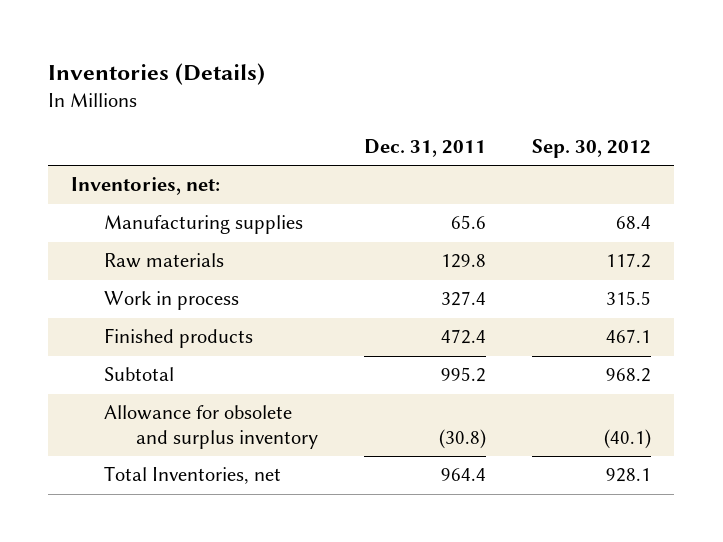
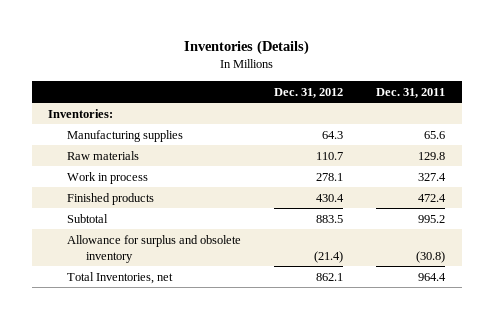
[532,138,652,158] Sep. 30, 2012 -> none
none -> [274,87,344,98] Dec. 31, 2012
[71,177,221,196] Inventories, net: -> [48,108,114,118] Inventories:
[103,405,318,449] Allowance for obsolete and surplus inventory -> [67,234,242,263] Allowance for surplus and obsolete inventory

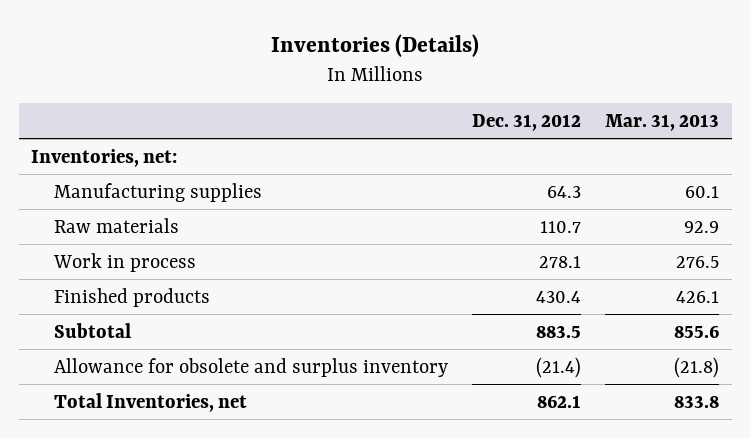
[376,87,446,98] Dec. 31, 2011 -> none
none -> [605,113,720,131] Mar. 31, 2013
[48,108,114,118] Inventories: -> [31,148,178,167] Inventories, net:
[67,234,242,263] Allowance for surplus and obsolete inventory -> [54,357,449,377] Allowance for obsolete and surplus inventory

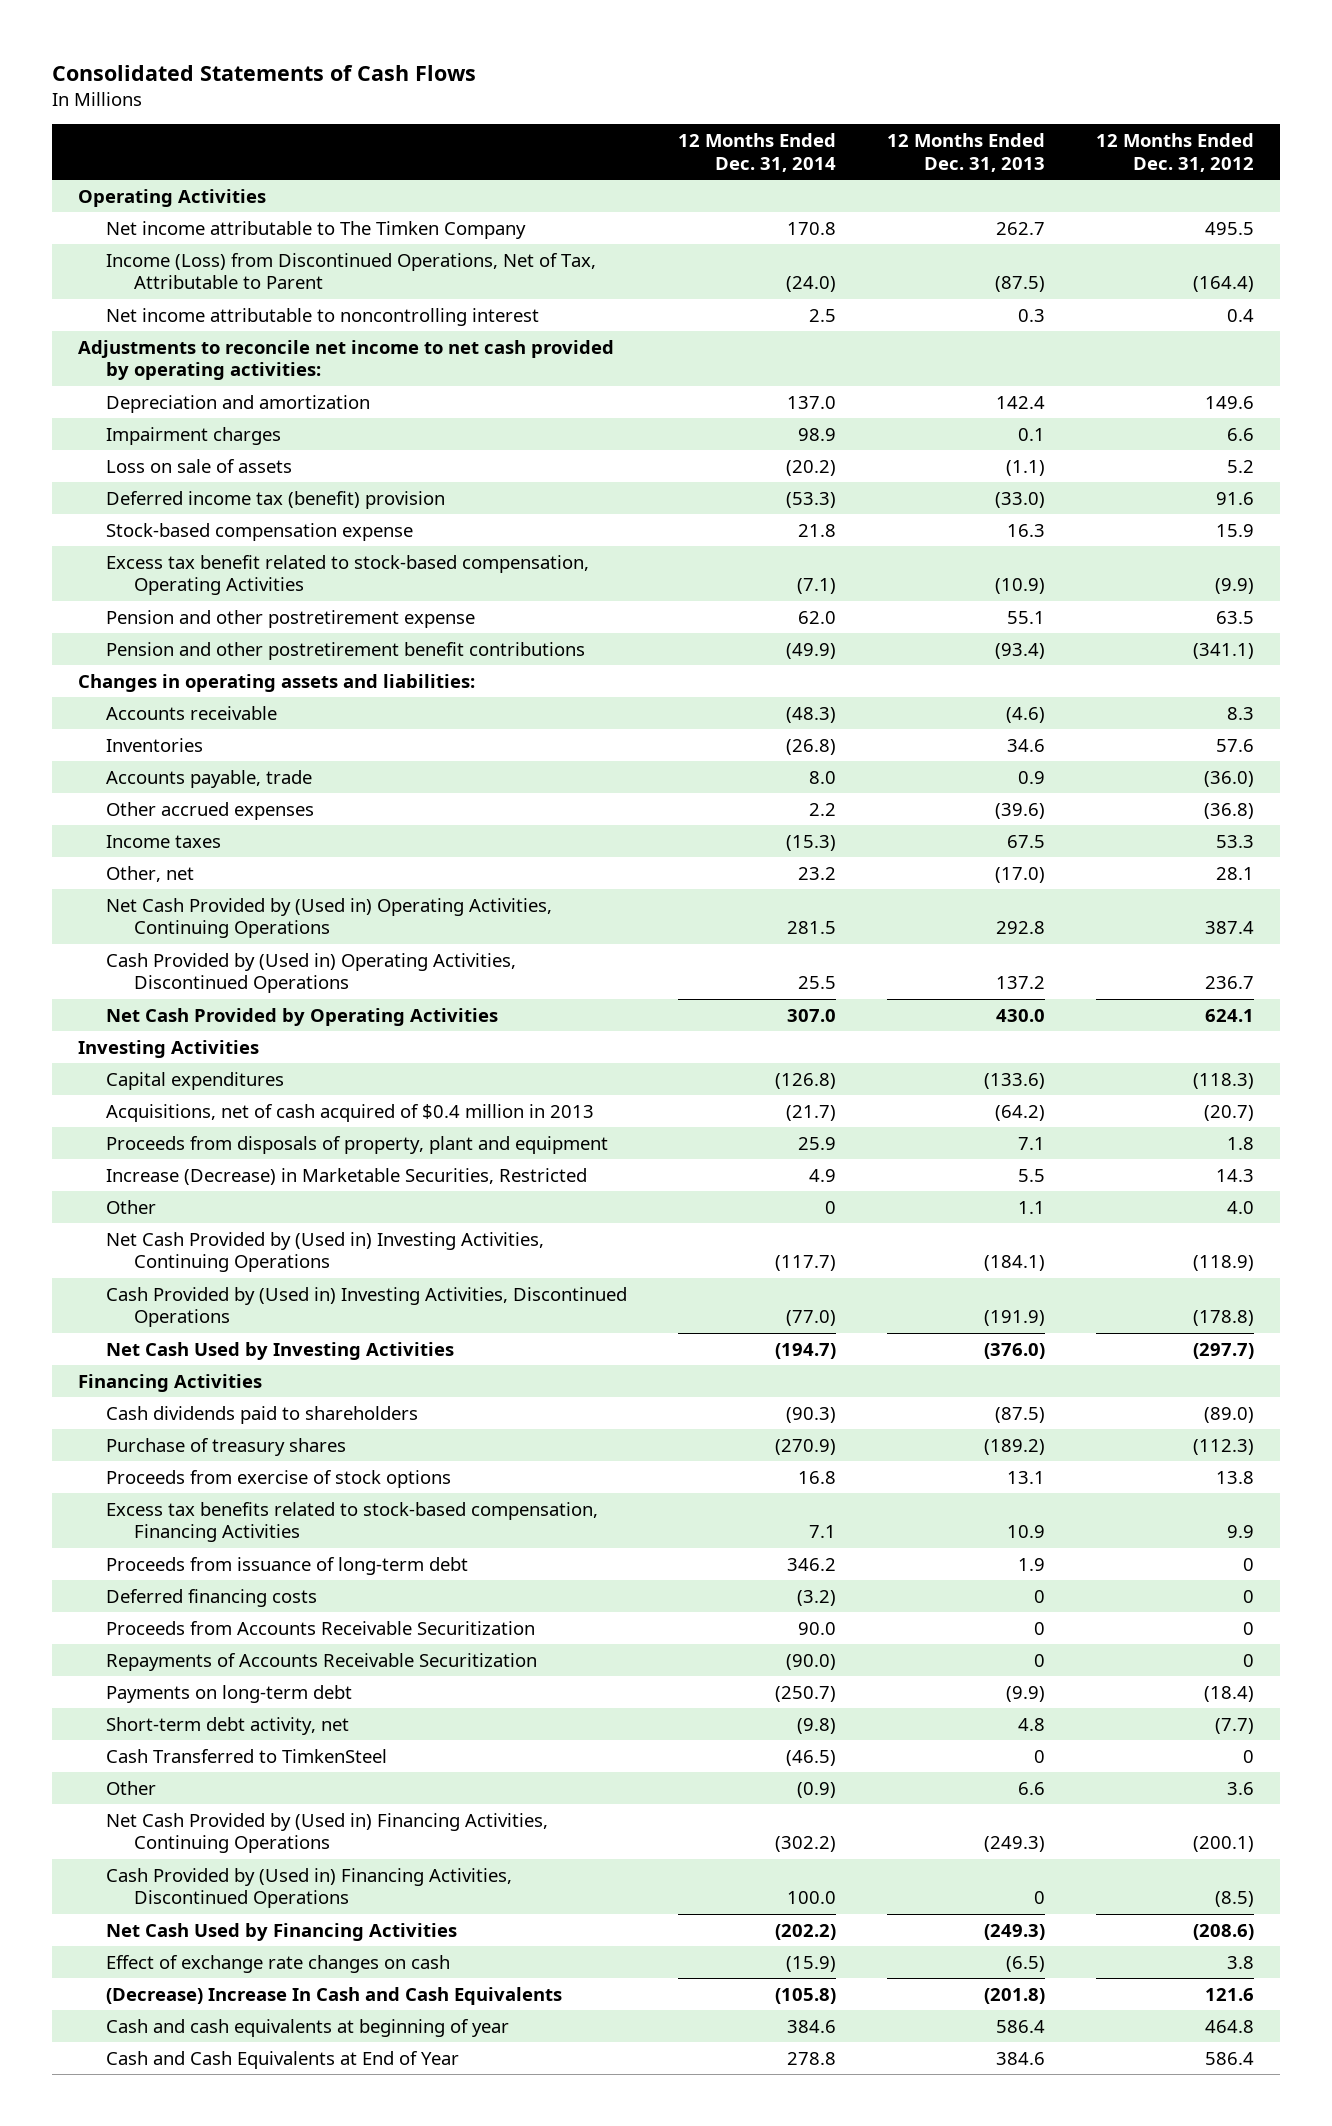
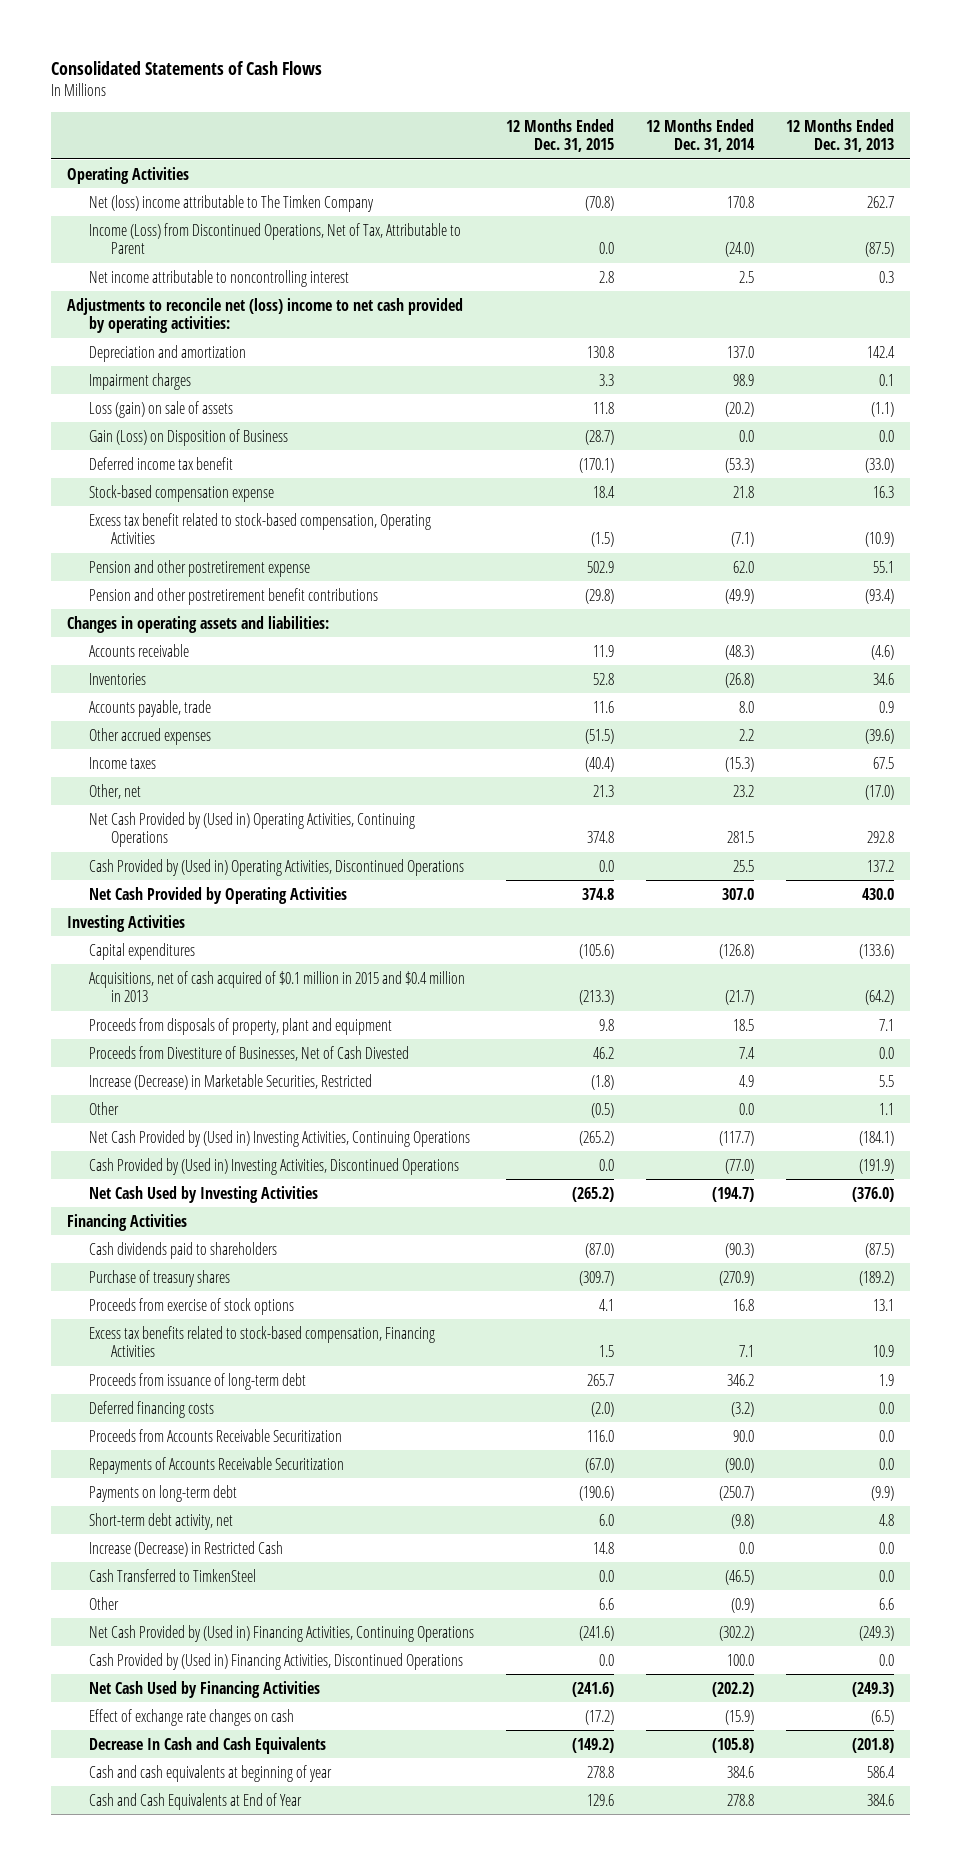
[1096,133,1255,172] 12 Months Ended Dec. 31, 2012 -> none
none -> [506,118,615,153] 12 Months Ended Dec. 31, 2015
[105,220,526,239] Net income attributable to The Timken Company -> [89,194,375,212] Net (loss) income attributable to The Timken Company
[77,339,614,381] Adjustments to reconcile net income to net cash provided by operating activities: -> [67,297,464,334] Adjustments to reconcile net (loss) income to net cash provided by operating activities:
[105,458,292,473] Loss on sale of assets -> [89,400,234,418] Loss (gain) on sale of assets
none -> [89,428,289,446] Gain (Loss) on Disposition of Business
[105,490,445,509] Deferred income tax (benefit) provision -> [89,456,234,470] Deferred income tax benefit
[105,1103,594,1122] Acquisitions, net of cash acquired of $0.4 million in 2013 -> [89,970,466,1003] Acquisitions, net of cash acquired of $0.1 million in 2015 and $0.4 million in 2013
[797,1136,836,1150] 25.9 -> [733,1018,755,1031] 18.5
none -> [89,1045,410,1061] Proceeds from Divestiture of Businesses, Net of Cash Divested
[824,1200,836,1214] 0 -> [739,1102,755,1115] 0.0
[1034,1589,1046,1603] 0 -> [879,1401,895,1414] 0.0
[1034,1621,1046,1635] 0 -> [879,1429,895,1442] 0.0
[1034,1653,1046,1667] 0 -> [879,1457,895,1470] 0.0
none -> [89,1540,284,1557] Increase (Decrease) in Restricted Cash
[1034,1749,1046,1763] 0 -> [879,1569,895,1582] 0.0
[1034,1891,1046,1905] 0 -> [879,1653,895,1666] 0.0
[105,1986,562,2005] (Decrease) Increase In Cash and Cash Equivalents -> [89,1736,327,1754] Decrease In Cash and Cash Equivalents

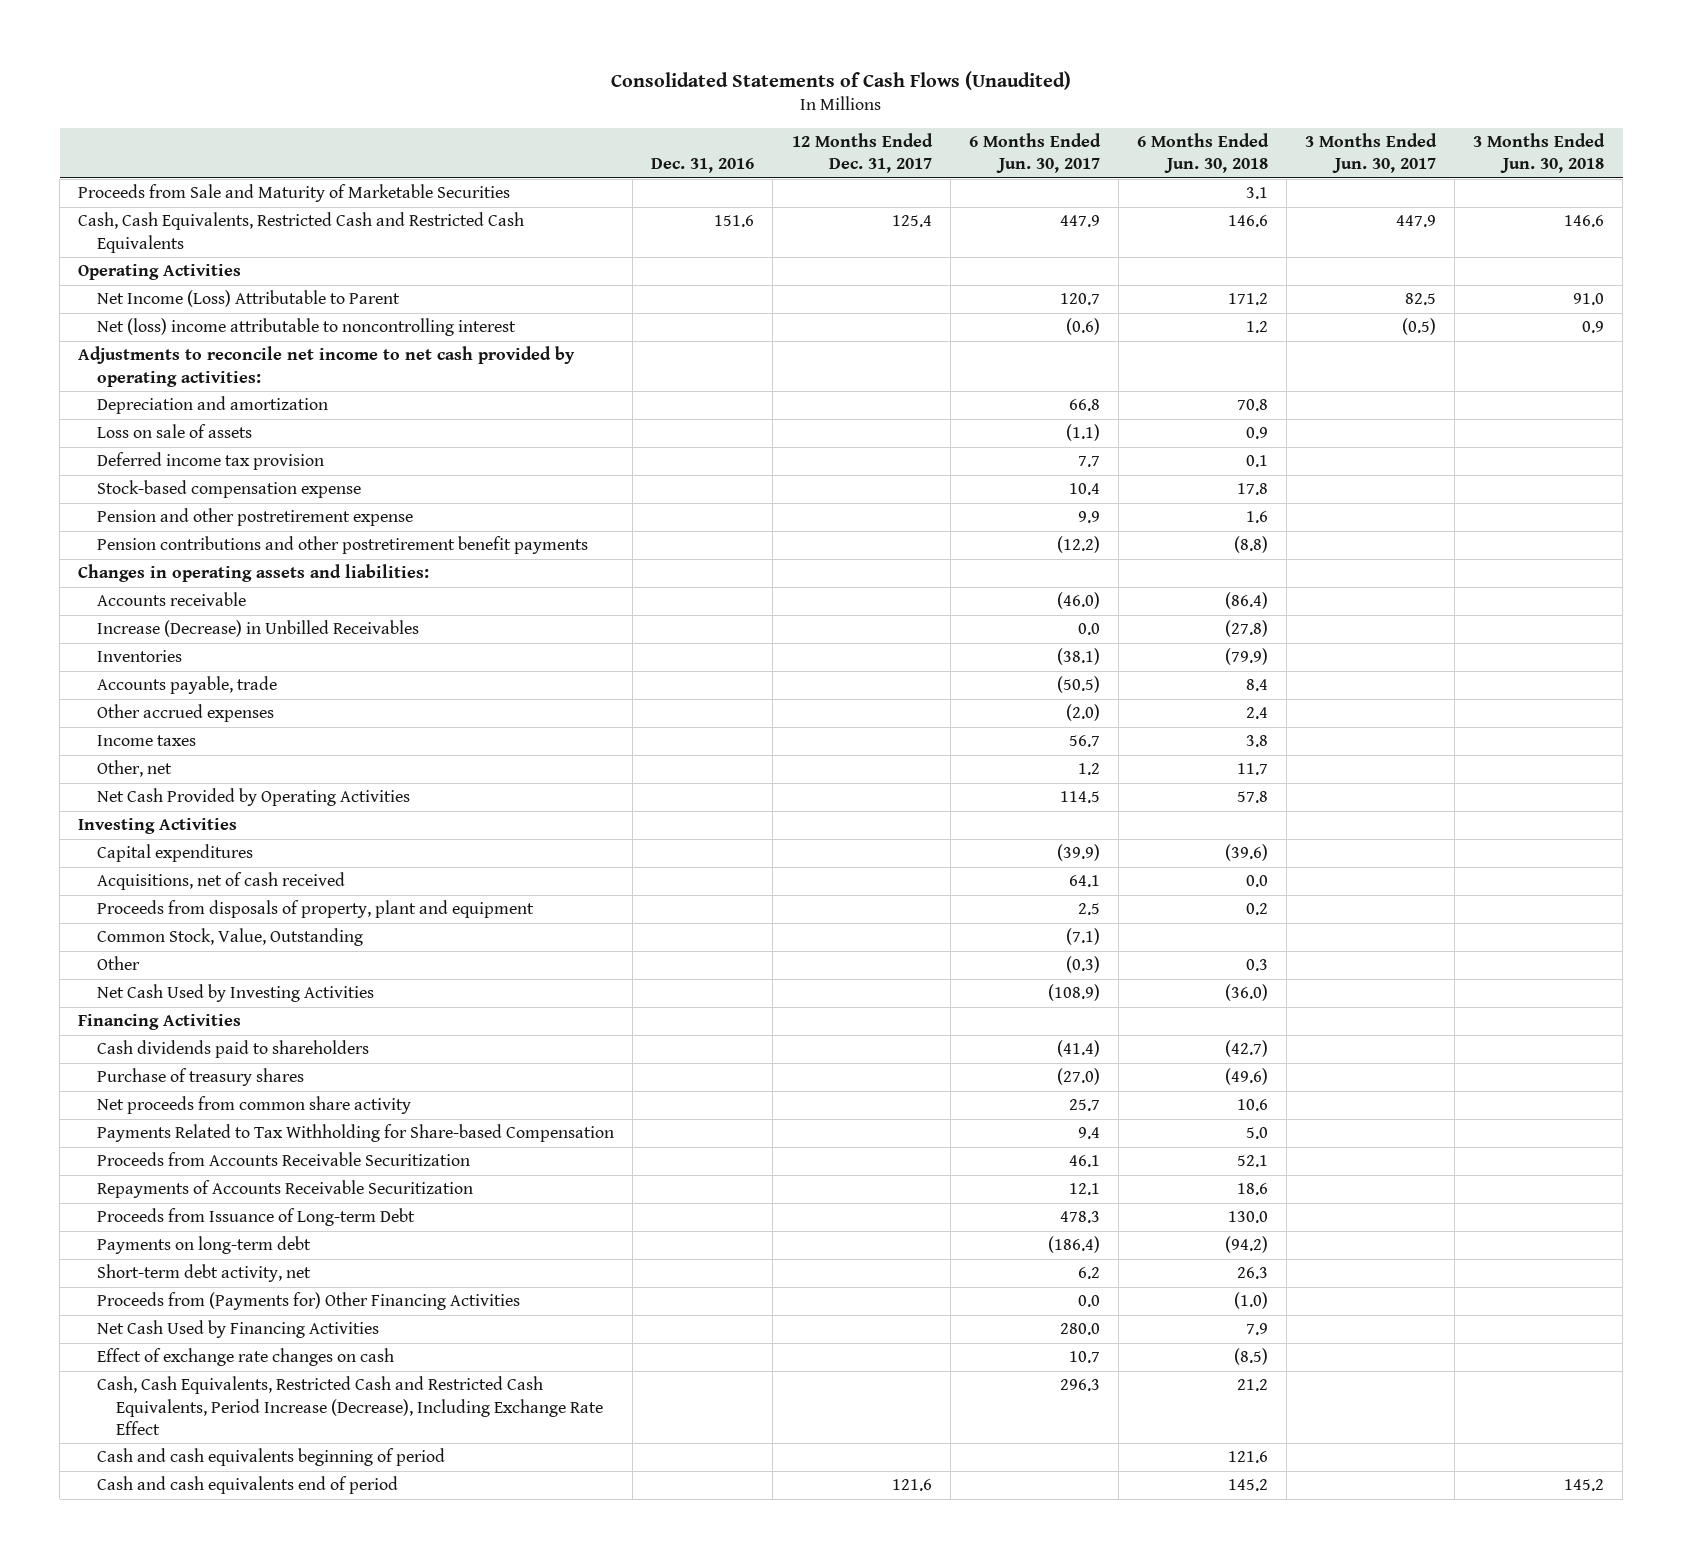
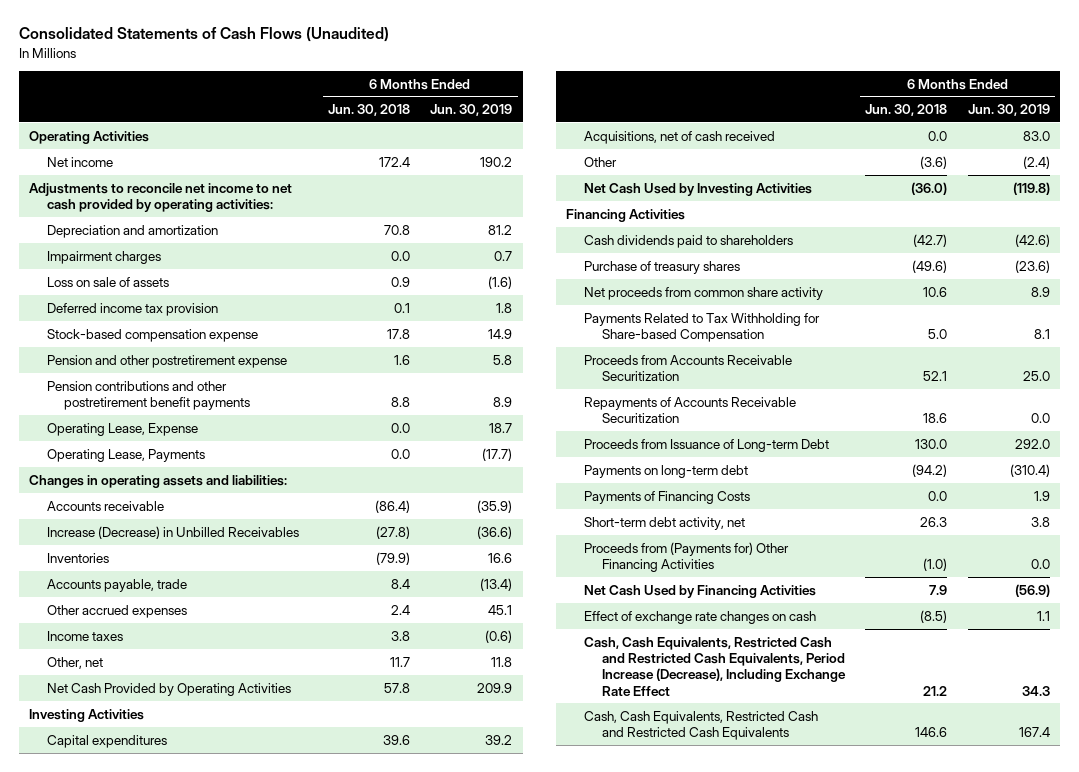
[651,158,755,174] Dec. 31, 2016 -> none
[791,132,933,174] 12 Months Ended Dec. 31, 2017 -> none
[968,132,1101,174] 6 Months Ended Jun. 30, 2017 -> none
[1304,132,1437,174] 3 Months Ended Jun. 30, 2017 -> none
[1473,132,1606,174] 3 Months Ended Jun. 30, 2018 -> none
none -> [430,104,513,117] Jun. 30, 2019
[78,184,511,203] Proceeds from Sale and Maturity of Marketable Securities -> none
[97,290,401,308] Net Income (Loss) Attributable to Parent -> none
[97,318,517,337] Net (loss) income attributable to noncontrolling interest -> none
none -> [46,156,113,167] Net income
none -> [46,250,161,264] Impairment charges
[1233,536,1268,554] (8.8) -> [390,396,410,407] 8.8
none -> [46,422,198,436] Operating Lease, Expense
none -> [46,448,205,462] Operating Lease, Payments
[1224,844,1268,862] (39.6) -> [382,734,410,745] 39.6
[97,900,535,919] Proceeds from disposals of property, plant and equipment -> none
[97,928,364,947] Common Stock, Value, Outstanding -> none
[1245,959,1268,972] 0.3 -> [920,155,948,169] (3.6)
none -> [584,490,751,504] Payments of Financing Costs
[97,1448,446,1467] Cash and cash equivalents beginning of period -> none
[97,1476,399,1495] Cash and cash equivalents end of period -> none
[78,212,525,253] Cash, Cash Equivalents, Restricted Cash and Restricted Cash Equivalents -> [584,710,819,740] Cash, Cash Equivalents, Restricted Cash and Restricted Cash Equivalents

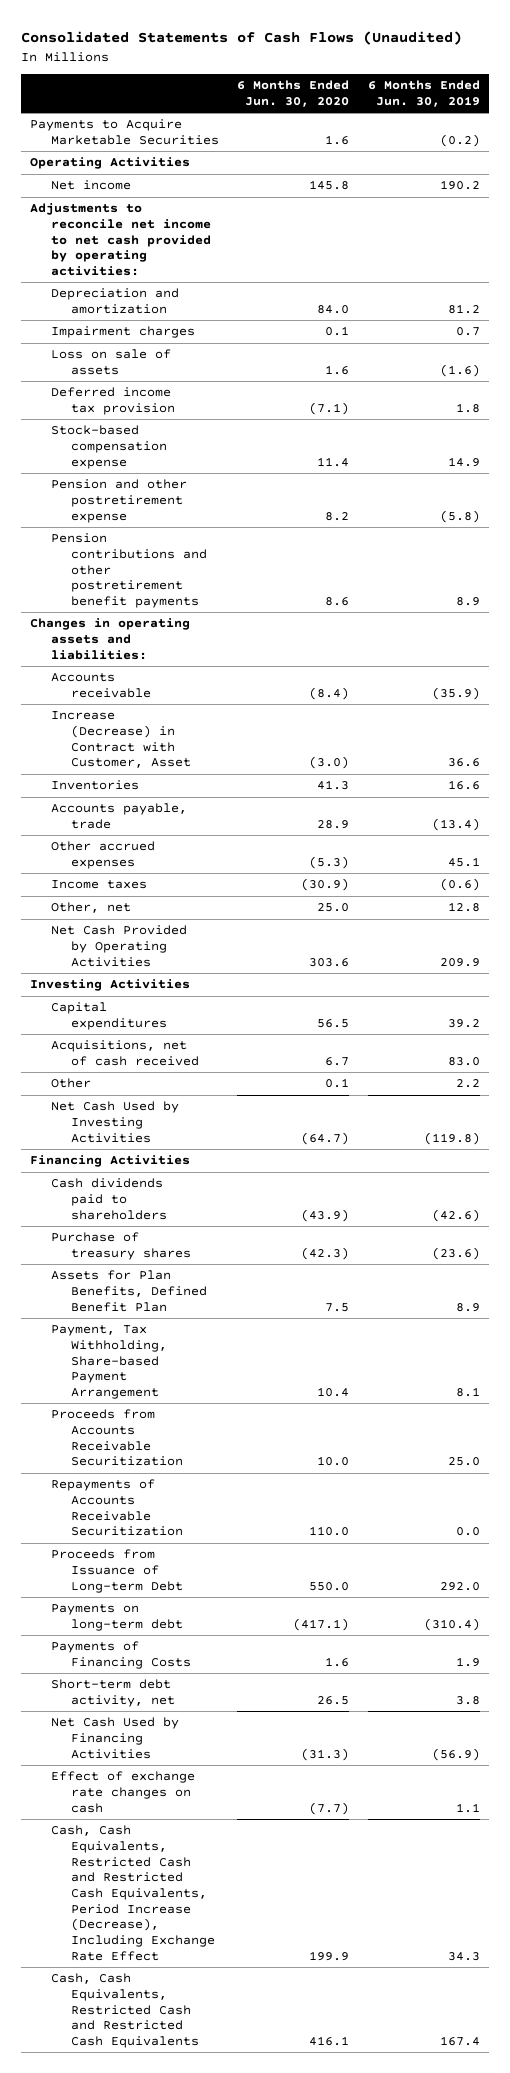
[327,104,410,117] Jun. 30, 2018 -> none
none -> [237,80,350,108] 6 Months Ended Jun. 30, 2020
none -> [30,119,219,146] Payments to Acquire Marketable Securities
[493,354,513,365] 5.8 -> [439,509,480,523] (5.8)
[46,422,198,436] Operating Lease, Expense -> none
[46,448,205,462] Operating Lease, Payments -> none
[46,525,299,539] Increase (Decrease) in Unbilled Receivables -> none
none -> [50,711,192,769] Increase (Decrease) in Contract with Customer, Asset
[491,656,513,667] 11.8 -> [447,902,480,913] 12.8
[1022,155,1050,169] (2.4) -> [455,1079,480,1089] 2.2
[584,286,824,300] Net proceeds from common share activity -> none
none -> [50,1270,208,1312] Assets for Plan Benefits, Defined Benefit Plan
[584,312,821,342] Payments Related to Tax Withholding for Share-based Compensation -> [50,1325,168,1400] Payment, Tax Withholding, Share-based Payment Arrangement
[584,541,790,572] Proceeds from (Payments for) Other Financing Activities -> none

